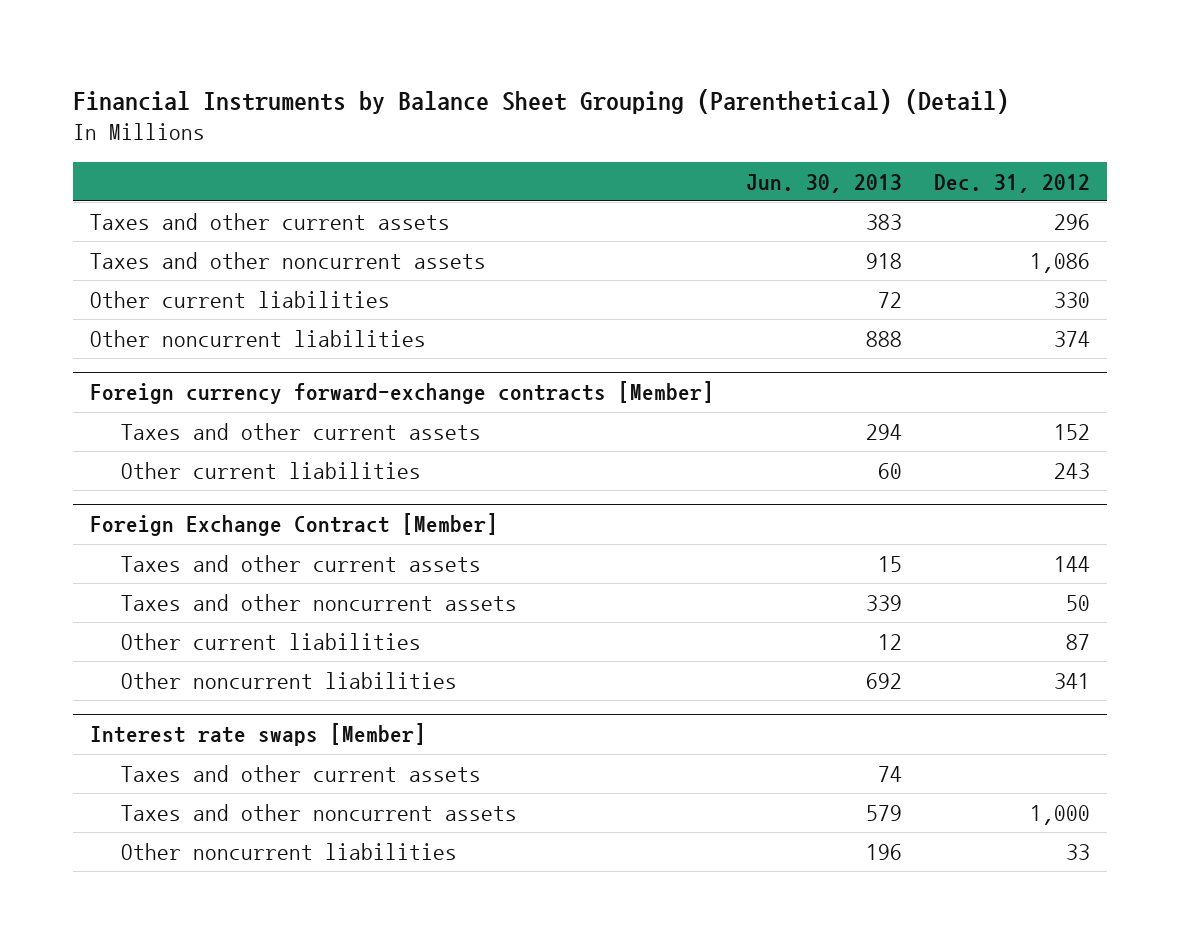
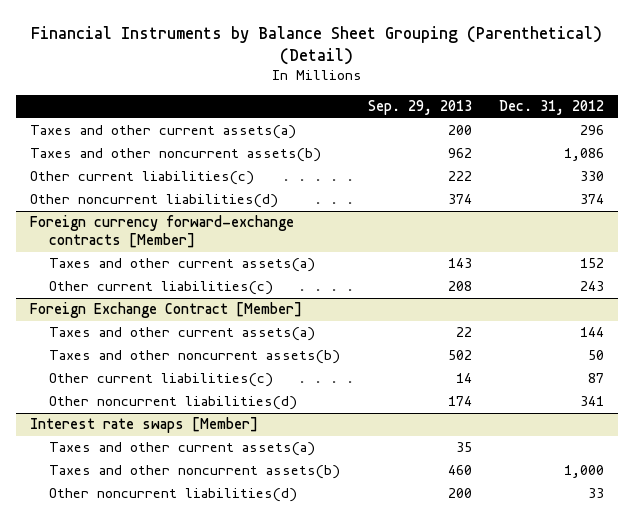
[745,173,902,193] Jun. 30, 2013 -> none
none -> [367,100,472,116] Sep. 29, 2013
[89,212,450,230] Taxes and other current assets -> [30,125,297,140] Taxes and other current assets(a)
[89,251,486,269] Taxes and other noncurrent assets -> [30,148,322,163] Taxes and other noncurrent assets(b)
[89,290,390,308] Other current liabilities -> [30,171,255,186] Other current liabilities(c)
[89,329,426,347] Other noncurrent liabilities -> [30,194,279,209] Other noncurrent liabilities(d)
[121,422,482,440] Taxes and other current assets -> [49,258,316,273] Taxes and other current assets(a)
[121,461,422,479] Other current liabilities -> [49,281,274,296] Other current liabilities(c)
[121,554,482,572] Taxes and other current assets -> [49,327,316,342] Taxes and other current assets(a)
[121,593,518,611] Taxes and other noncurrent assets -> [49,350,341,365] Taxes and other noncurrent assets(b)
[121,632,422,650] Other current liabilities -> [49,373,274,388] Other current liabilities(c)
[121,671,458,689] Other noncurrent liabilities -> [49,396,298,411] Other noncurrent liabilities(d)
[121,764,482,782] Taxes and other current assets -> [49,442,316,457] Taxes and other current assets(a)
[121,803,518,821] Taxes and other noncurrent assets -> [49,465,341,480] Taxes and other noncurrent assets(b)
[121,842,458,860] Other noncurrent liabilities -> [49,488,298,503] Other noncurrent liabilities(d)

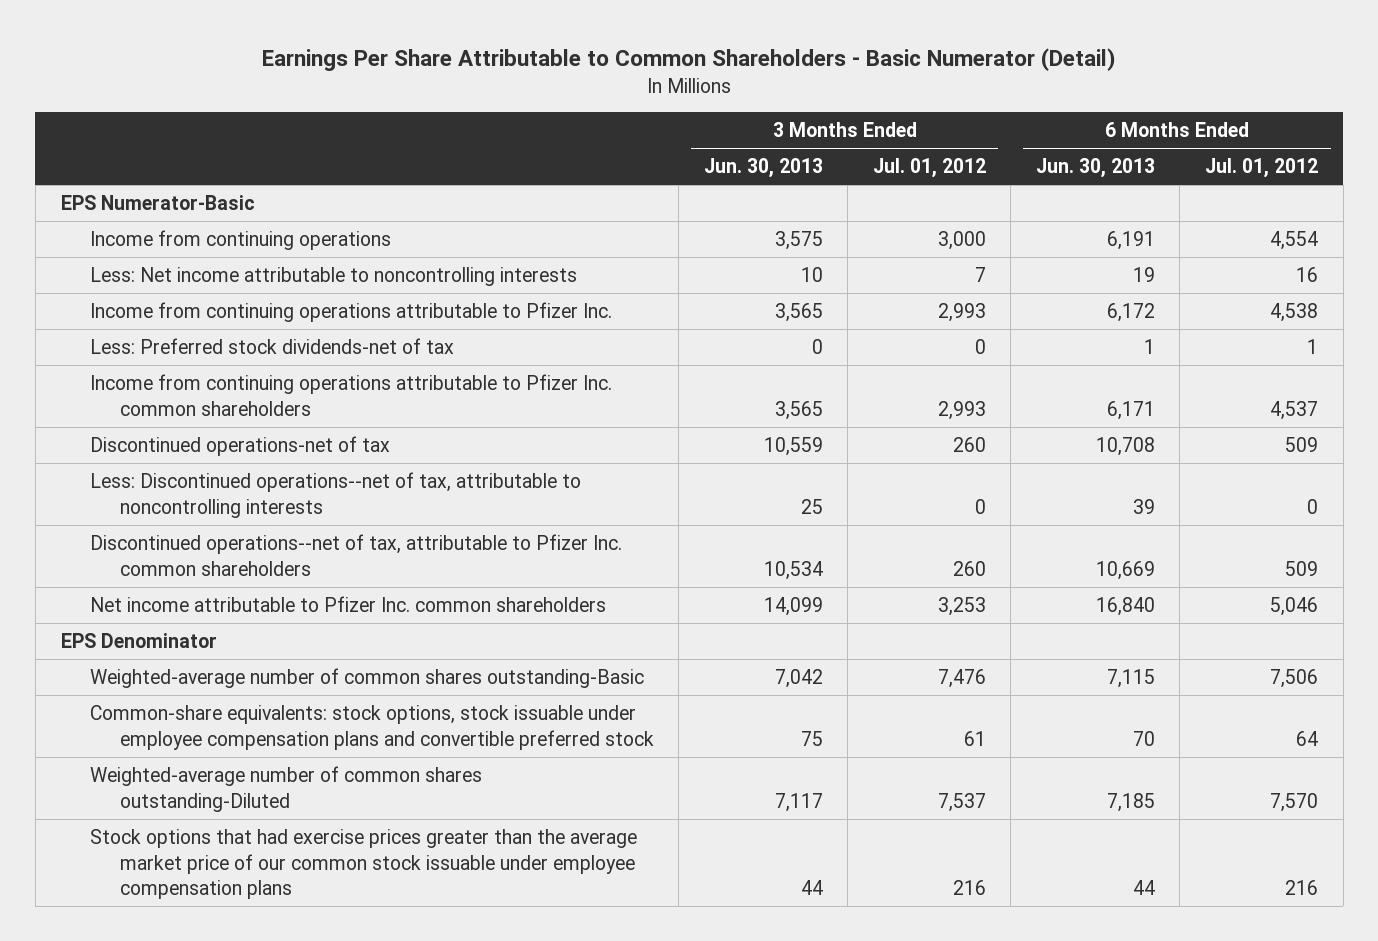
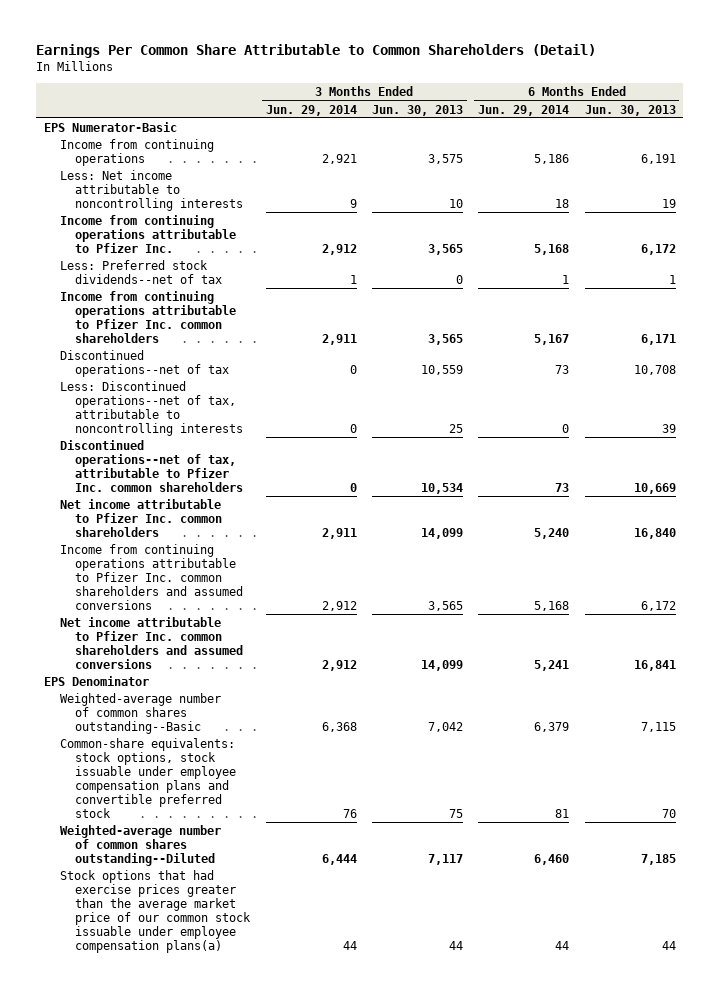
[262,48,1116,72] Earnings Per Share Attributable to Common Shareholders - Basic Numerator (Detail) -> [36,43,597,58] Earnings Per Common Share Attributable to Common Shareholders (Detail)
[872,158,986,179] Jul. 01, 2012 -> none
[1204,158,1318,179] Jul. 01, 2012 -> none
none -> [265,104,357,116] Jun. 29, 2014
none -> [478,104,570,116] Jun. 29, 2014
[90,337,455,354] Less: Preferred stock dividends-net of tax -> [59,260,223,285] Less: Preferred stock dividends--net of tax
[90,435,391,456] Discontinued operations-net of tax -> [59,350,230,378] Discontinued operations--net of tax
none -> [59,544,244,611] Income from continuing operations attributable to Pfizer Inc. common shareholders and assumed conversions
none -> [59,617,244,670] Net income attributable to Pfizer Inc. common shareholders and assumed conversions
[90,667,645,688] Weighted-average number of common shares outstanding-Basic -> [59,693,221,735] Weighted-average number of common shares outstanding--Basic
[90,765,483,812] Weighted-average number of common shares outstanding-Diluted -> [59,825,221,867] Weighted-average number of common shares outstanding--Diluted
[90,828,638,900] Stock options that had exercise prices greater than the average market price of our common stock issuable under employee compensation plans -> [59,870,252,954] Stock options that had exercise prices greater than the average market price of our common stock issuable under employee compensation plans(a)

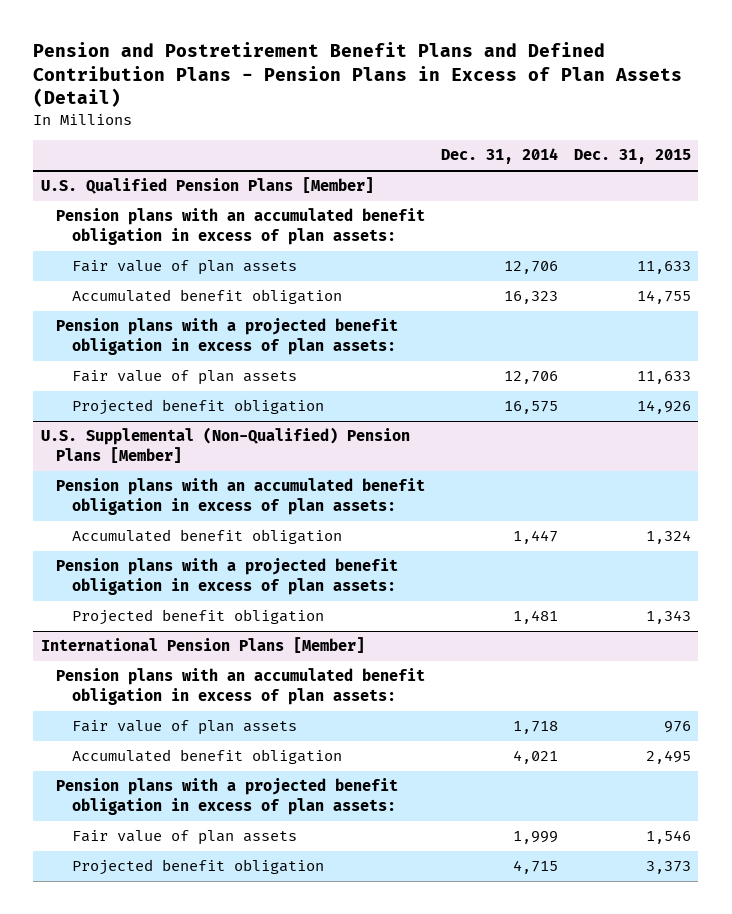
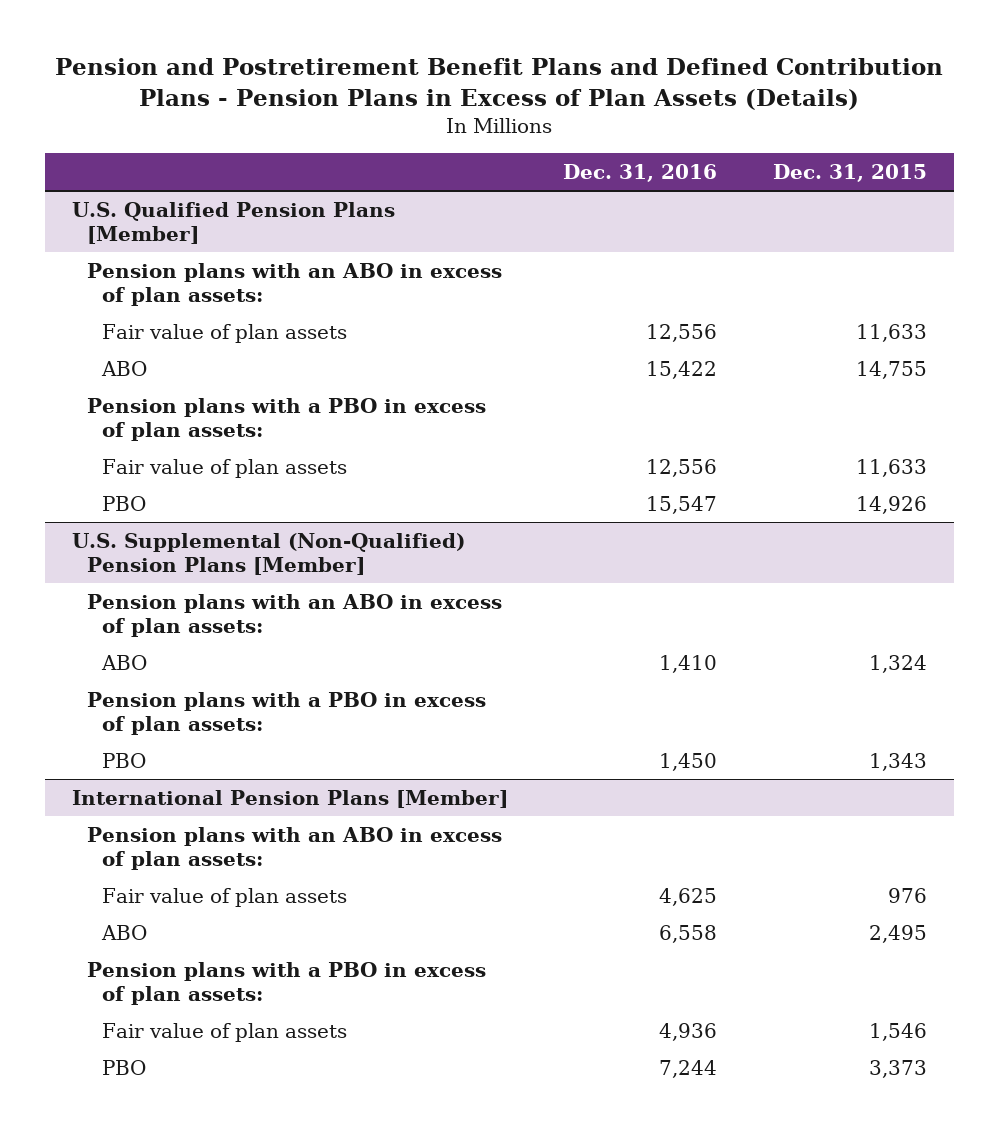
[33,41,683,108] Pension and Postretirement Benefit Plans and Defined Contribution Plans - Pension Plans in Excess of Plan Assets (Detail) -> [55,58,944,111] Pension and Postretirement Benefit Plans and Defined Contribution Plans - Pension Plans in Excess of Plan Assets (Details)
[440,148,558,165] Dec. 31, 2014 -> none
none -> [563,164,718,183] Dec. 31, 2016
[56,208,426,245] Pension plans with an accumulated benefit obligation in excess of plan assets: -> [87,262,503,306] Pension plans with an ABO in excess of plan assets:
[71,289,342,305] Accumulated benefit obligation -> [101,360,148,376] ABO
[56,318,399,355] Pension plans with a projected benefit obligation in excess of plan assets: -> [87,397,487,441] Pension plans with a PBO in excess of plan assets:
[71,399,324,416] Projected benefit obligation -> [102,495,147,511] PBO
[56,478,426,515] Pension plans with an accumulated benefit obligation in excess of plan assets: -> [87,593,503,637] Pension plans with an ABO in excess of plan assets:
[71,529,342,545] Accumulated benefit obligation -> [101,654,148,670] ABO
[56,558,399,595] Pension plans with a projected benefit obligation in excess of plan assets: -> [87,691,487,735] Pension plans with a PBO in excess of plan assets:
[71,609,324,626] Projected benefit obligation -> [102,752,147,768] PBO
[56,668,426,705] Pension plans with an accumulated benefit obligation in excess of plan assets: -> [87,826,503,870] Pension plans with an ABO in excess of plan assets:
[71,749,342,765] Accumulated benefit obligation -> [101,924,148,940] ABO
[56,778,399,815] Pension plans with a projected benefit obligation in excess of plan assets: -> [87,961,487,1005] Pension plans with a PBO in excess of plan assets:
[71,859,324,876] Projected benefit obligation -> [102,1059,147,1075] PBO

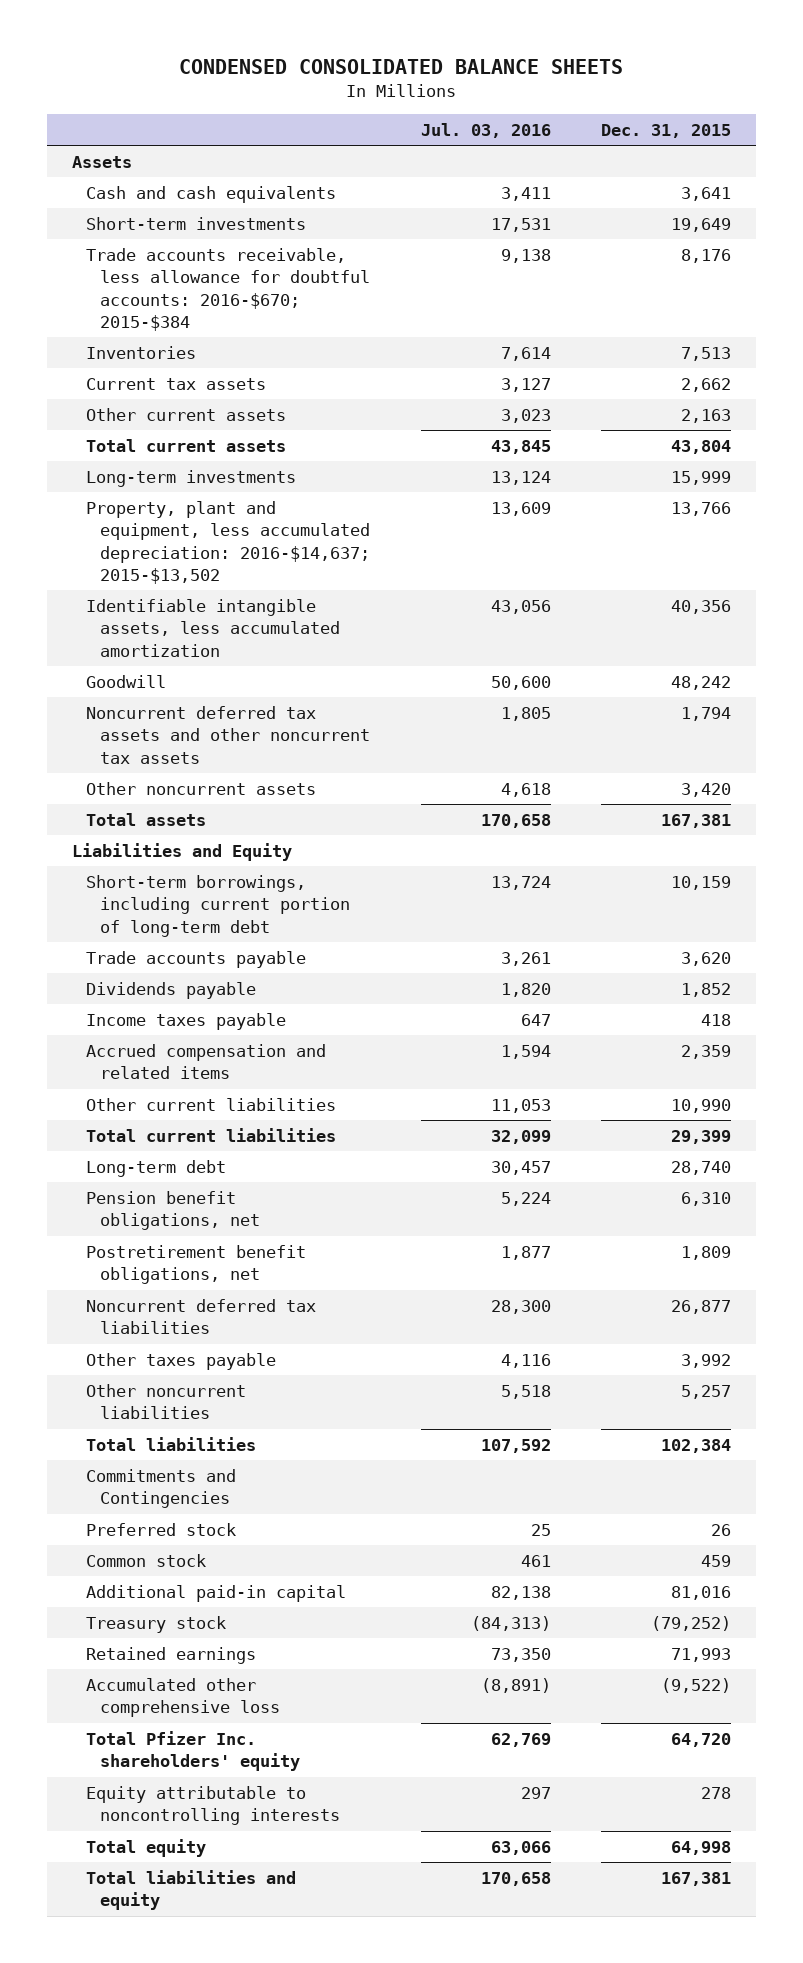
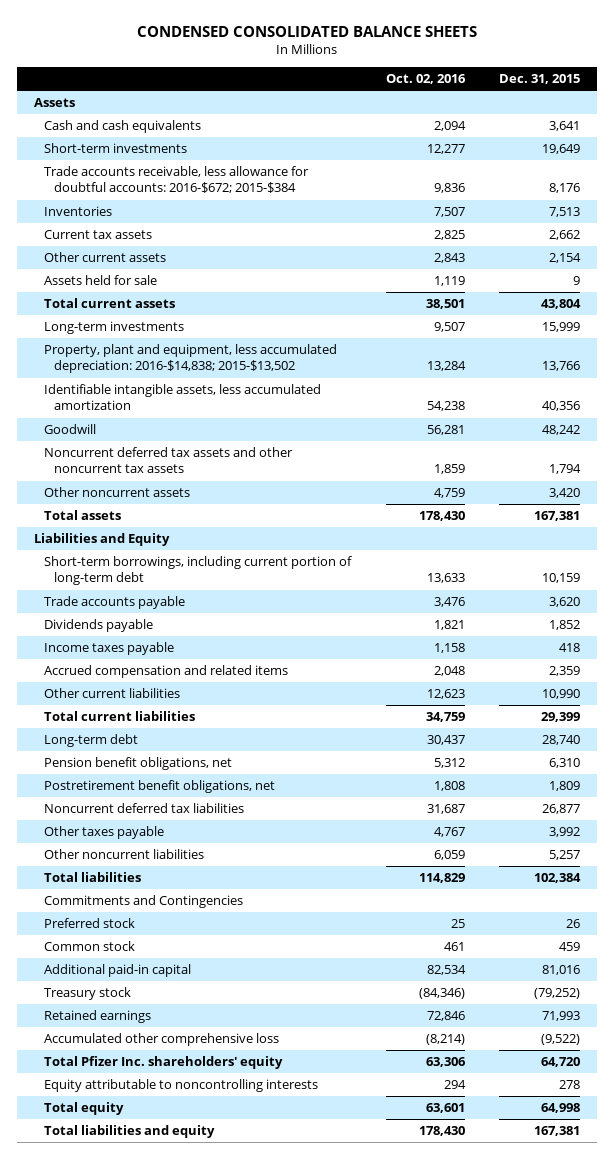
[420,123,551,139] Jul. 03, 2016 -> none
none -> [385,73,466,84] Oct. 02, 2016
[86,248,371,331] Trade accounts receivable, less allowance for doubtful accounts: 2016-$670; 2015-$384 -> [44,166,310,194] Trade accounts receivable, less allowance for doubtful accounts: 2016-$672; 2015-$384
[680,409,731,424] 2,163 -> [549,253,582,264] 2,154
none -> [44,275,158,286] Assets held for sale
[86,501,371,584] Property, plant and equipment, less accumulated depreciation: 2016-$14,637; 2015-$13,502 -> [44,344,338,374] Property, plant and equipment, less accumulated depreciation: 2016-$14,838; 2015-$13,502

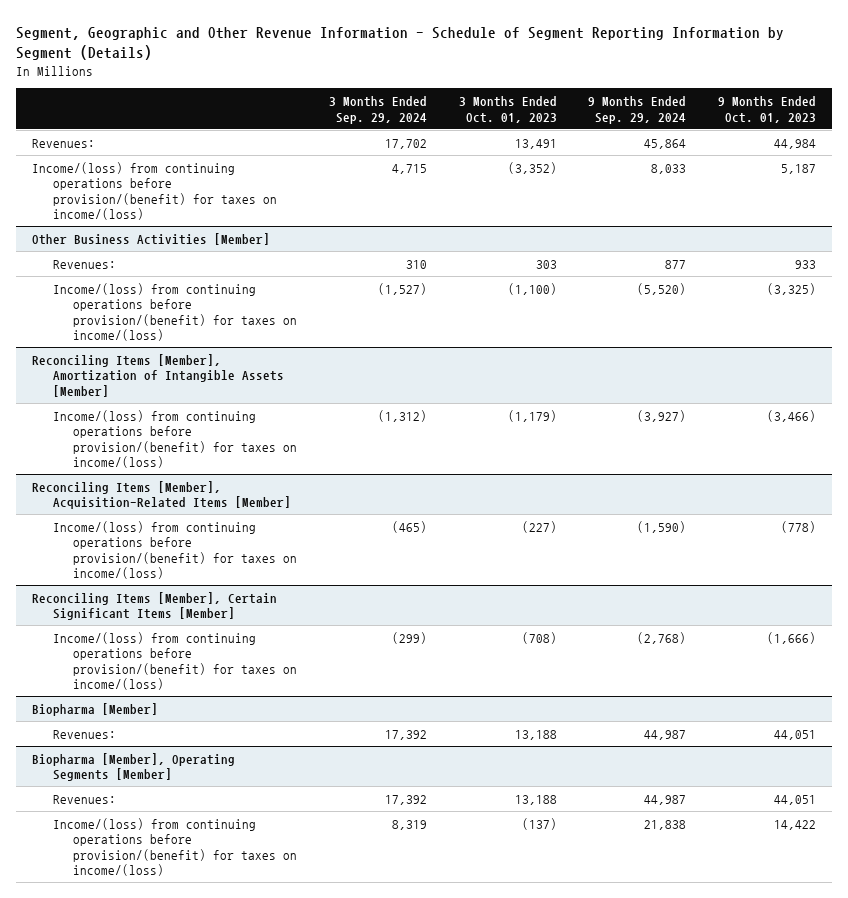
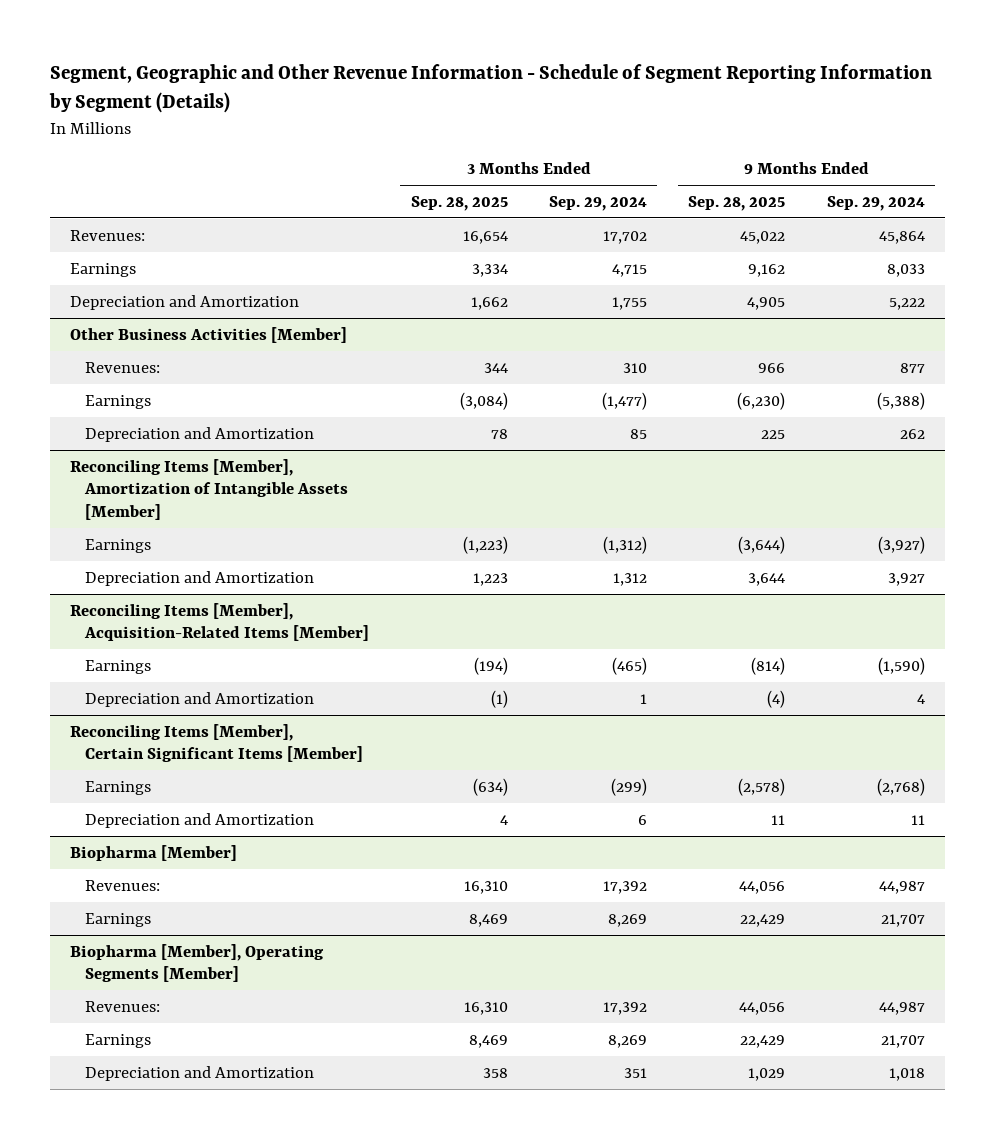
[458,96,557,123] 3 Months Ended Oct. 01, 2023 -> none
[718,96,817,123] 9 Months Ended Oct. 01, 2023 -> none
none -> [410,195,508,211] Sep. 28, 2025
none -> [688,195,786,211] Sep. 28, 2025
[32,161,277,221] Income/(loss) from continuing operations before provision/(benefit) for taxes on income/(loss) -> [70,262,137,277] Earnings
none -> [70,294,300,310] Depreciation and Amortization
[52,282,297,342] Income/(loss) from continuing operations before provision/(benefit) for taxes on income/(loss) -> none
none -> [85,394,152,409] Earnings
none -> [85,426,315,442] Depreciation and Amortization
[52,409,297,469] Income/(loss) from continuing operations before provision/(benefit) for taxes on income/(loss) -> [85,538,152,553] Earnings
none -> [85,570,315,586] Depreciation and Amortization
[52,520,297,580] Income/(loss) from continuing operations before provision/(benefit) for taxes on income/(loss) -> [85,659,152,674] Earnings
none -> [85,691,315,707] Depreciation and Amortization
[52,631,297,691] Income/(loss) from continuing operations before provision/(benefit) for taxes on income/(loss) -> [85,780,152,795] Earnings
none -> [85,812,315,828] Depreciation and Amortization
none -> [85,912,152,927] Earnings
[52,817,297,877] Income/(loss) from continuing operations before provision/(benefit) for taxes on income/(loss) -> none
none -> [85,1033,152,1048] Earnings
none -> [85,1065,315,1081] Depreciation and Amortization

